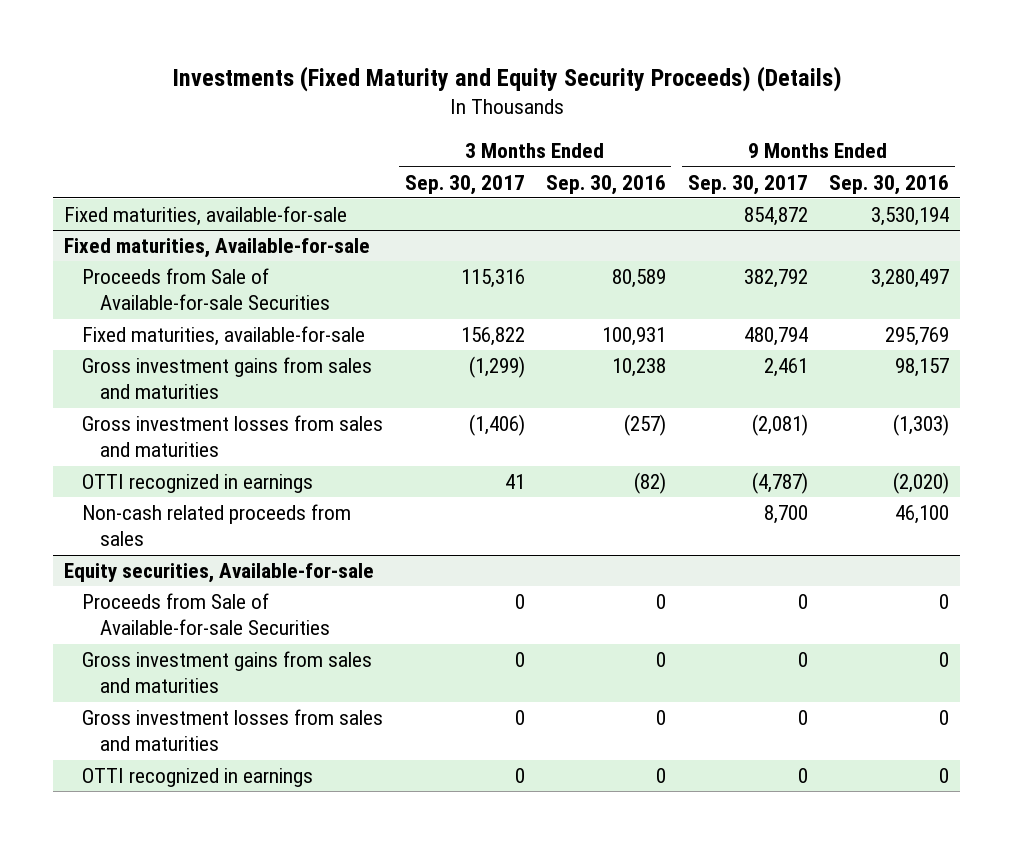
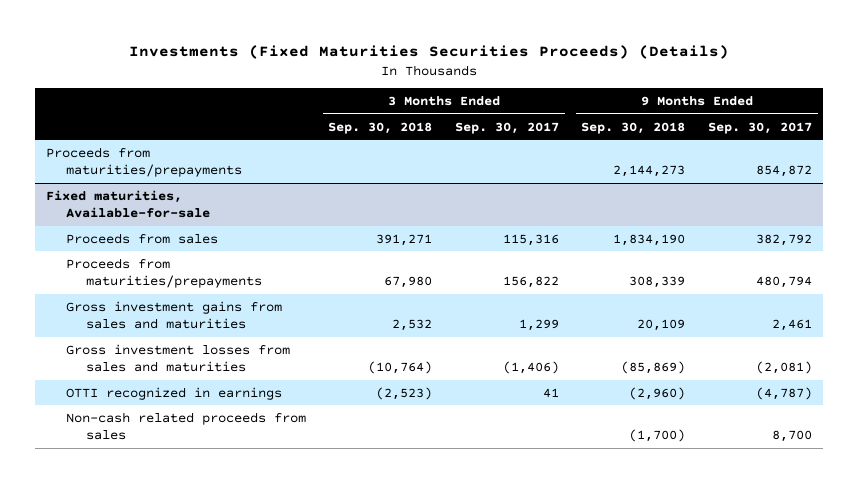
[171,65,842,92] Investments (Fixed Maturity and Equity Security Proceeds) (Details) -> [128,44,729,59] Investments (Fixed Maturities Securities Proceeds) (Details)
[546,174,667,195] Sep. 30, 2016 -> none
[829,174,950,195] Sep. 30, 2016 -> none
none -> [328,121,433,134] Sep. 30, 2018
none -> [581,121,686,134] Sep. 30, 2018
[64,206,348,227] Fixed maturities, available-for-sale -> [45,146,242,178] Proceeds from maturities/prepayments
[82,268,330,311] Proceeds from Sale of Available-for-sale Securities -> [65,232,218,244] Proceeds from sales
[82,326,366,347] Fixed maturities, available-for-sale -> [65,257,262,289] Proceeds from maturities/prepayments
[468,356,525,379] (1,299) -> [518,319,559,332] 1,299
[64,563,375,584] Equity securities, Available-for-sale -> none
[82,593,330,636] Proceeds from Sale of Available-for-sale Securities -> none
[82,651,373,694] Gross investment gains from sales and maturities -> none
[82,709,384,752] Gross investment losses from sales and maturities -> none
[82,768,314,788] OTTI recognized in earnings -> none

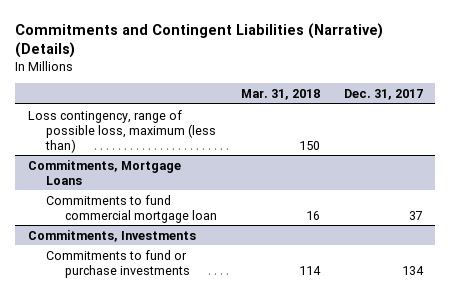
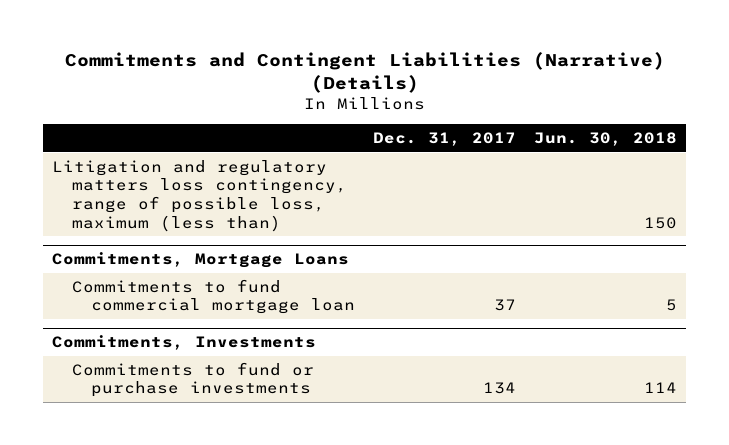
[241,89,321,101] Mar. 31, 2018 -> none
none -> [534,132,678,147] Jun. 30, 2018
[27,109,217,153] Loss contingency, range of possible loss, maximum (less than) -> [52,159,347,232] Litigation and regulatory matters loss contingency, range of possible loss, maximum (less than)

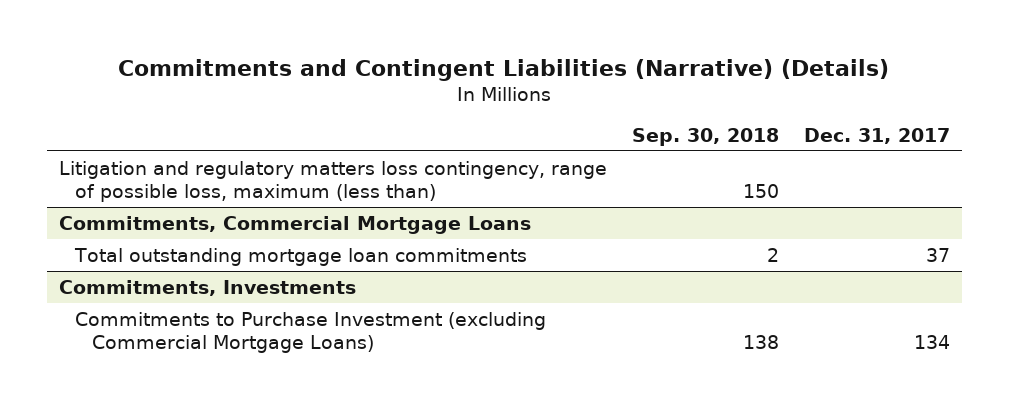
[534,132,678,147] Jun. 30, 2018 -> none
none -> [631,127,779,146] Sep. 30, 2018
[52,252,350,269] Commitments, Mortgage Loans -> [59,215,532,234] Commitments, Commercial Mortgage Loans
[71,278,356,315] Commitments to fund commercial mortgage loan -> [74,247,528,266] Total outstanding mortgage loan commitments
[71,361,314,398] Commitments to fund or purchase investments -> [75,311,547,354] Commitments to Purchase Investment (excluding Commercial Mortgage Loans)

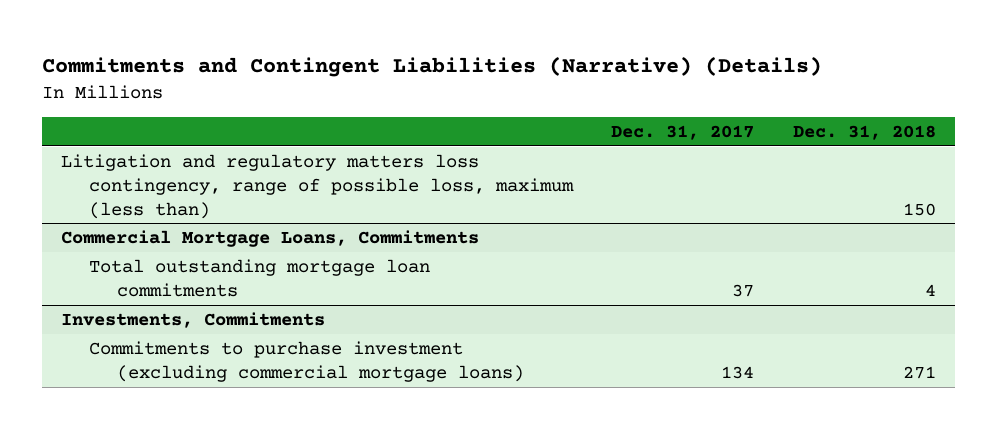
[631,127,779,146] Sep. 30, 2018 -> none
none -> [792,124,936,140] Dec. 31, 2018
[59,215,532,234] Commitments, Commercial Mortgage Loans -> [61,229,480,247] Commercial Mortgage Loans, Commitments
[59,279,357,296] Commitments, Investments -> [61,311,326,328] Investments, Commitments
[75,311,547,354] Commitments to Purchase Investment (excluding Commercial Mortgage Loans) -> [89,340,524,382] Commitments to purchase investment (excluding commercial mortgage loans)

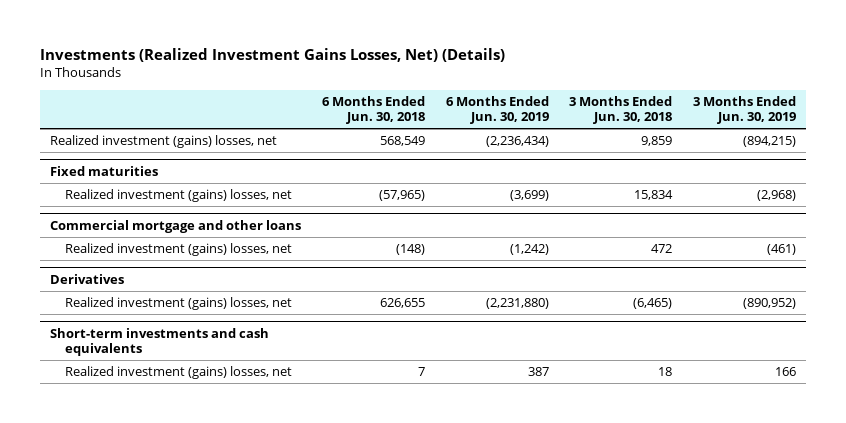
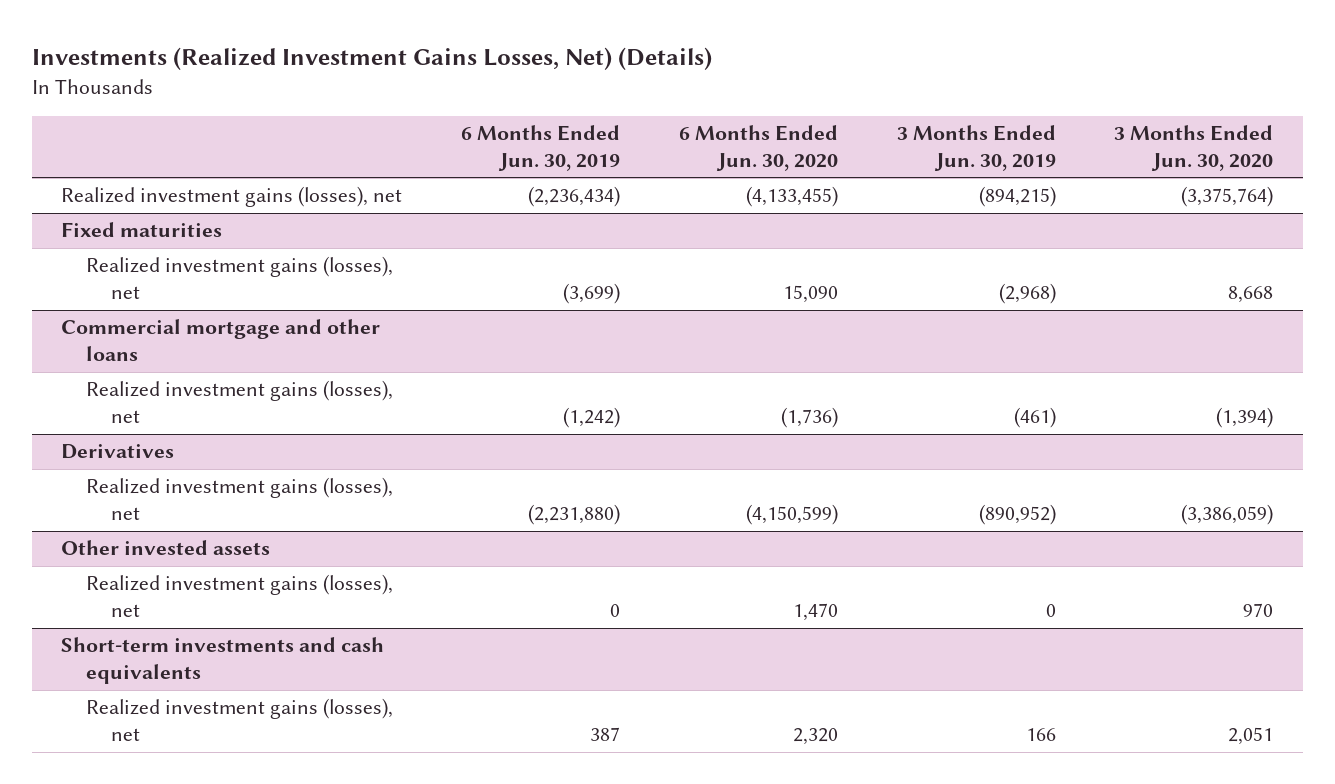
[321,96,425,125] 6 Months Ended Jun. 30, 2018 -> none
[569,96,673,125] 3 Months Ended Jun. 30, 2018 -> none
none -> [678,125,838,172] 6 Months Ended Jun. 30, 2020
none -> [1114,125,1274,172] 3 Months Ended Jun. 30, 2020
[50,135,278,149] Realized investment (gains) losses, net -> [61,186,403,208] Realized investment gains (losses), net
[65,189,293,203] Realized investment (gains) losses, net -> [85,256,393,300] Realized investment gains (losses), net
[65,243,293,257] Realized investment (gains) losses, net -> [85,380,393,424] Realized investment gains (losses), net
[65,297,293,311] Realized investment (gains) losses, net -> [85,477,393,521] Realized investment gains (losses), net
none -> [61,540,271,556] Other invested assets
none -> [85,574,393,618] Realized investment gains (losses), net
[65,366,293,380] Realized investment (gains) losses, net -> [85,698,393,742] Realized investment gains (losses), net

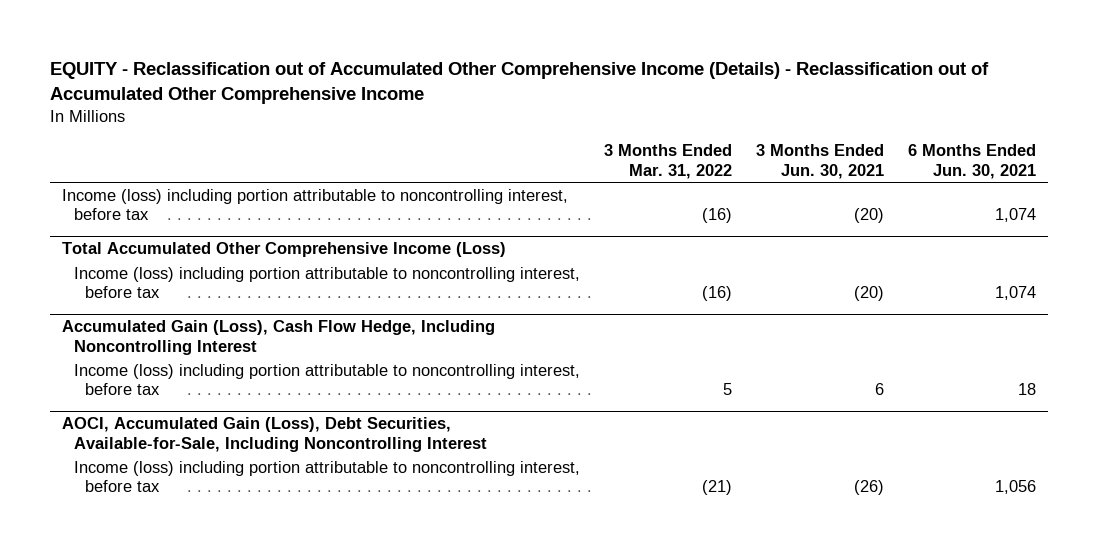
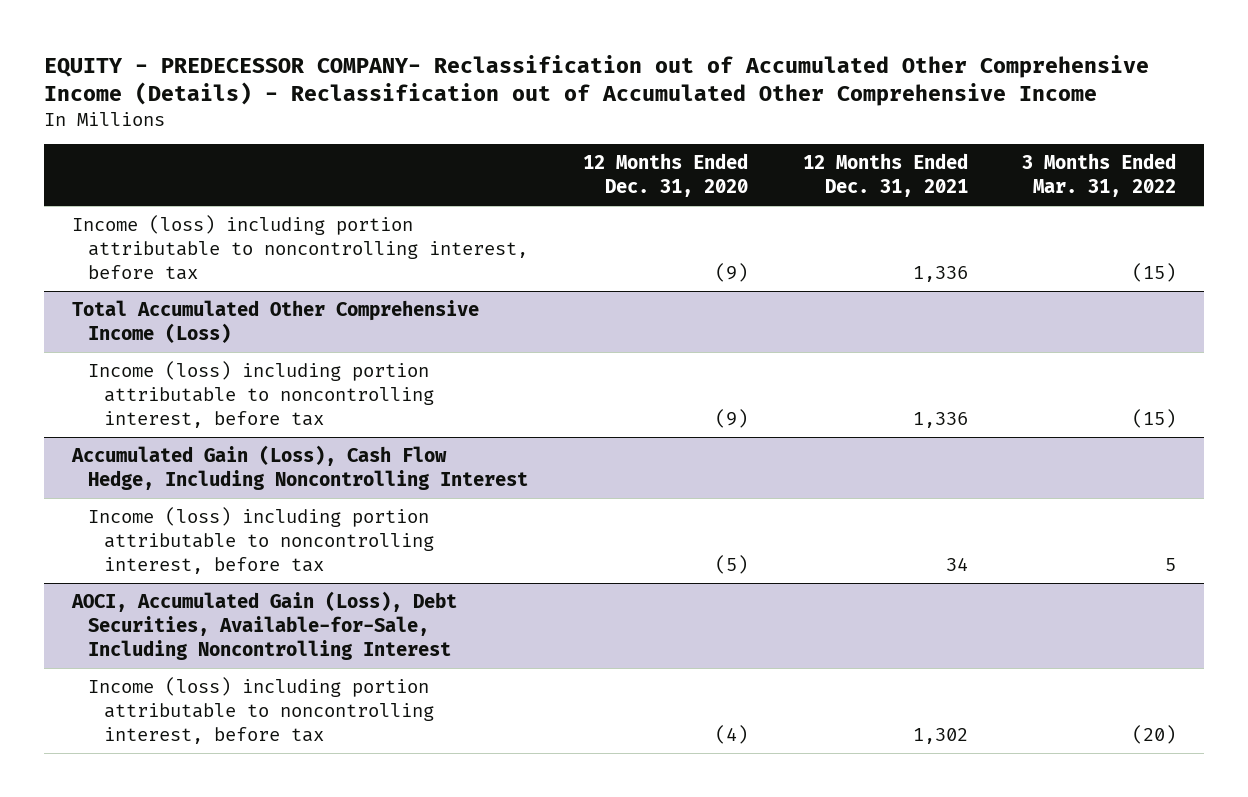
[49,61,989,105] EQUITY - Reclassification out of Accumulated Other Comprehensive Income (Details) - Reclassification out of Accumulated Other Comprehensive Income -> [44,54,1150,107] EQUITY - PREDECESSOR COMPANY- Reclassification out of Accumulated Other Comprehensive Income (Details) - Reclassification out of Accumulated Other Comprehensive Income
[755,144,884,179] 3 Months Ended Jun. 30, 2021 -> none
[907,144,1036,179] 6 Months Ended Jun. 30, 2021 -> none
none -> [582,153,748,198] 12 Months Ended Dec. 31, 2020
none -> [802,153,968,198] 12 Months Ended Dec. 31, 2021
[701,208,732,224] (16) -> [1132,262,1177,282] (15)
[701,286,732,302] (16) -> [1132,408,1177,428] (15)
[701,480,732,496] (21) -> [1132,724,1177,744] (20)

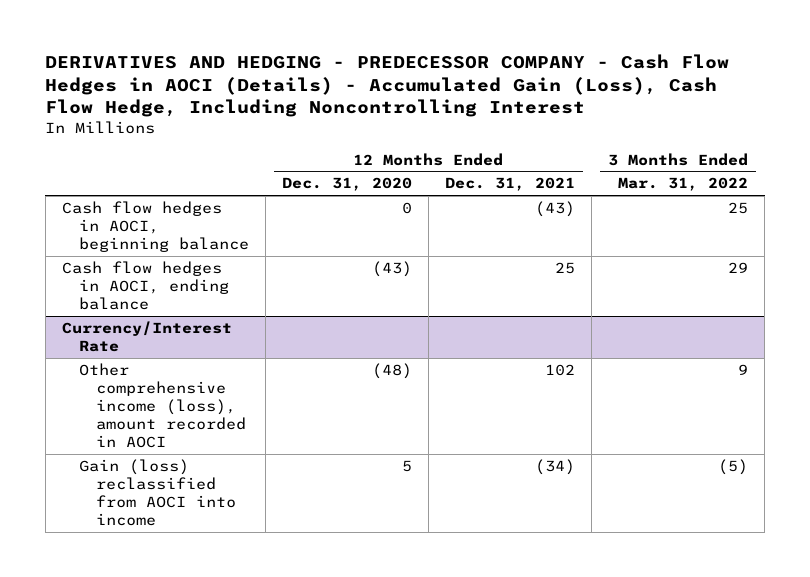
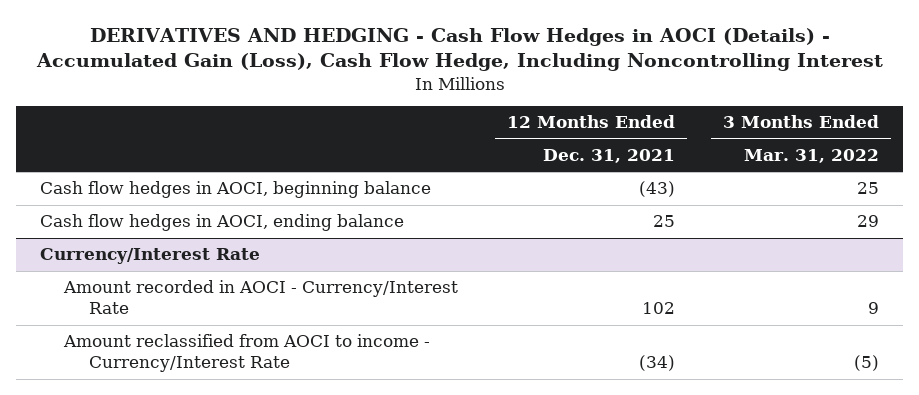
[45,53,730,118] DERIVATIVES AND HEDGING - PREDECESSOR COMPANY - Cash Flow Hedges in AOCI (Details) - Accumulated Gain (Loss), Cash Flow Hedge, Including Noncontrolling Interest -> [35,27,883,72] DERIVATIVES AND HEDGING - Cash Flow Hedges in AOCI (Details) - Accumulated Gain (Loss), Cash Flow Hedge, Including Noncontrolling Interest
[281,177,412,192] Dec. 31, 2020 -> none
[78,362,246,449] Other comprehensive income (loss), amount recorded in AOCI -> [63,280,459,315] Amount recorded in AOCI - Currency/Interest Rate
[78,458,236,527] Gain (loss) reclassified from AOCI into income -> [63,334,431,373] Amount reclassified from AOCI to income - Currency/Interest Rate

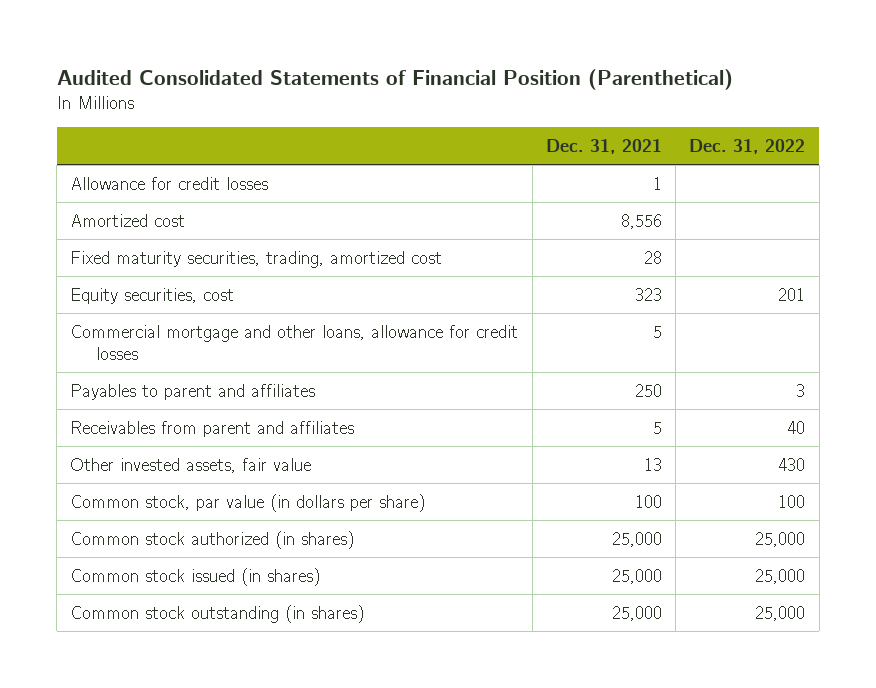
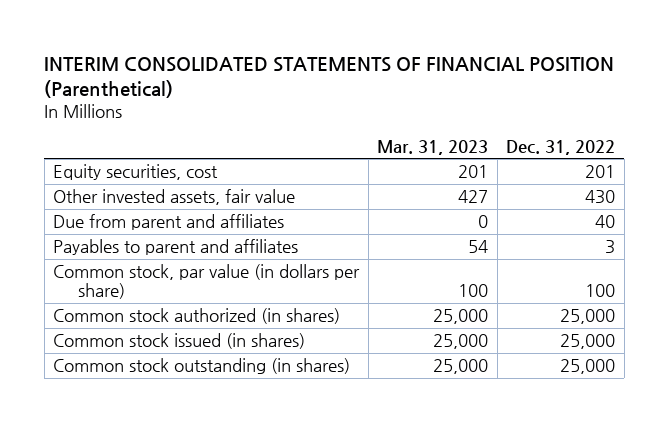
[56,68,733,90] Audited Consolidated Statements of Financial Position (Parenthetical) -> [44,56,615,99] INTERIM CONSOLIDATED STATEMENTS OF FINANCIAL POSITION (Parenthetical)
[545,139,662,155] Dec. 31, 2021 -> none
none -> [377,139,489,155] Mar. 31, 2023
[70,176,269,190] Allowance for credit losses -> none
[70,213,186,227] Amortized cost -> none
[70,250,443,268] Fixed maturity securities, trading, amortized cost -> none
[70,324,519,360] Commercial mortgage and other loans, allowance for credit losses -> none
[70,420,355,437] Receivables from parent and affiliates -> none
none -> [53,214,285,231] Due from parent and affiliates
[70,383,316,400] Payables to parent and affiliates -> [53,239,299,256] Payables to parent and affiliates

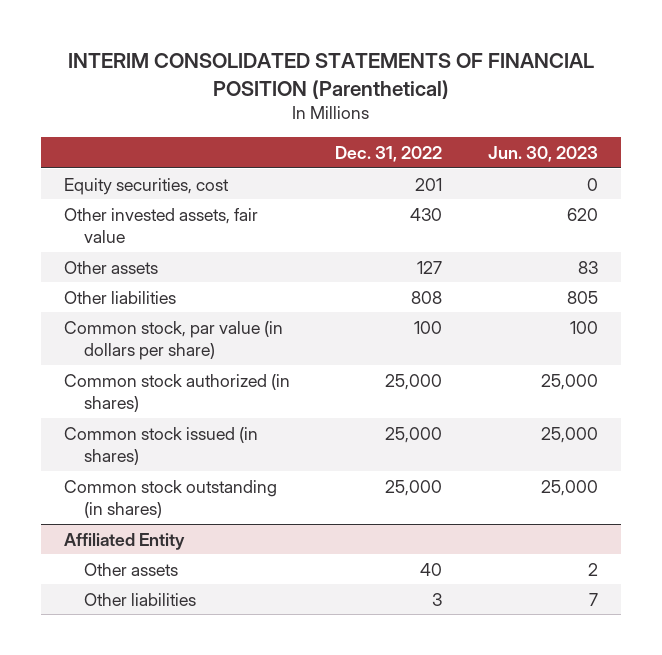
[377,139,489,155] Mar. 31, 2023 -> none
none -> [487,145,598,162] Jun. 30, 2023
[53,214,285,231] Due from parent and affiliates -> none
[53,239,299,256] Payables to parent and affiliates -> none
none -> [63,260,158,274] Other assets
none -> [63,290,176,304] Other liabilities
none -> [63,532,185,550] Affiliated Entity
none -> [84,562,179,576] Other assets
none -> [84,592,197,606] Other liabilities

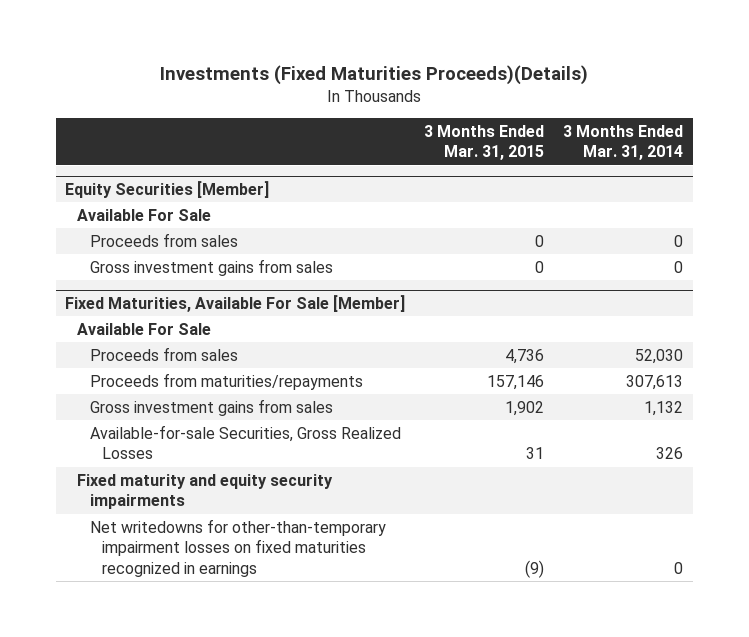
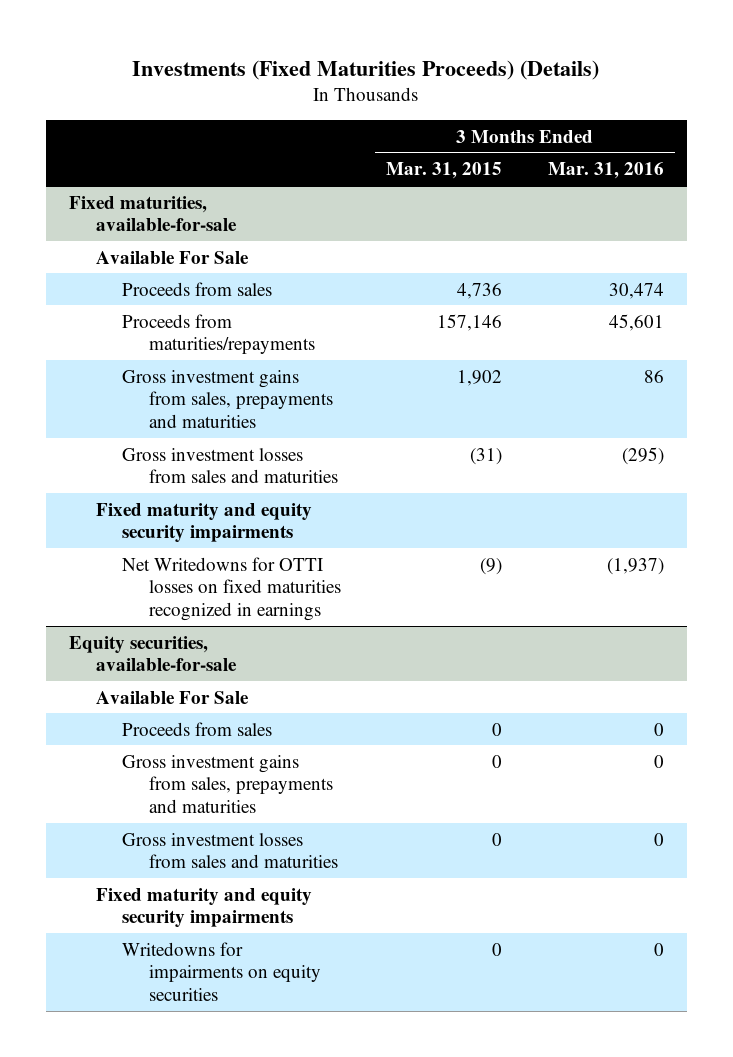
[160,65,589,86] Investments (Fixed Maturities Proceeds)(Details) -> [132,59,600,80] Investments (Fixed Maturities Proceeds) (Details)
[563,124,684,161] 3 Months Ended Mar. 31, 2014 -> none
none -> [547,162,664,180] Mar. 31, 2016
[65,180,270,198] Equity Securities [Member] -> none
[77,208,212,221] Available For Sale -> none
[89,232,238,247] Proceeds from sales -> none
[89,258,333,276] Gross investment gains from sales -> none
[65,294,406,312] Fixed Maturities, Available For Sale [Member] -> [68,195,237,232] Fixed maturities, available-for-sale
[89,424,401,460] Available-for-sale Securities, Gross Realized Losses -> none
[89,398,333,416] Gross investment gains from sales -> [122,369,333,429] Gross investment gains from sales, prepayments and maturities
none -> [122,447,338,484] Gross investment losses from sales and maturities
[89,518,386,577] Net writedowns for other-than-temporary impairment losses on fixed maturities recognized in earnings -> [122,556,341,622] Net Writedowns for OTTI losses on fixed maturities recognized in earnings
none -> [68,635,237,672] Equity securities, available-for-sale
none -> [95,690,249,704] Available For Sale
none -> [122,721,273,736] Proceeds from sales
none -> [122,754,333,814] Gross investment gains from sales, prepayments and maturities
none -> [122,832,338,869] Gross investment losses from sales and maturities
none -> [95,887,312,928] Fixed maturity and equity security impairments
none -> [122,941,321,1002] Writedowns for impairments on equity securities

